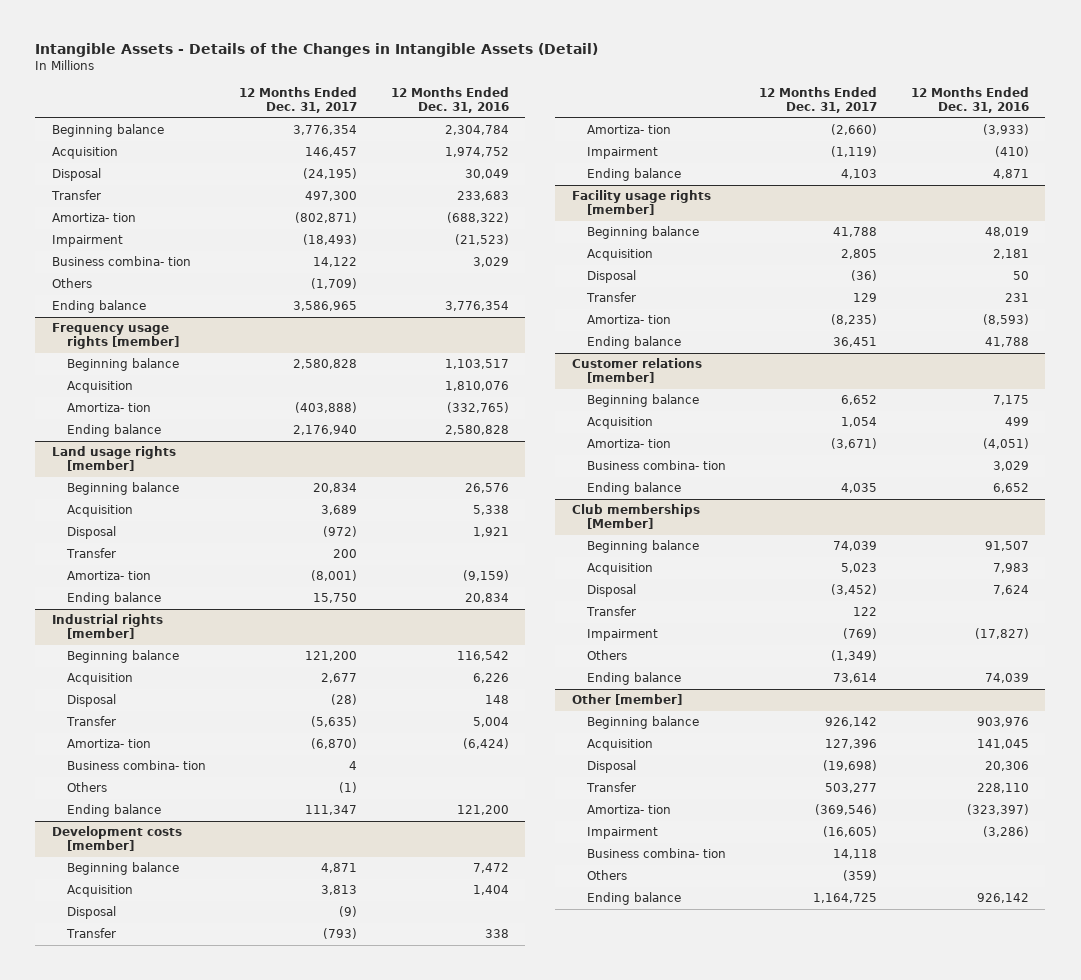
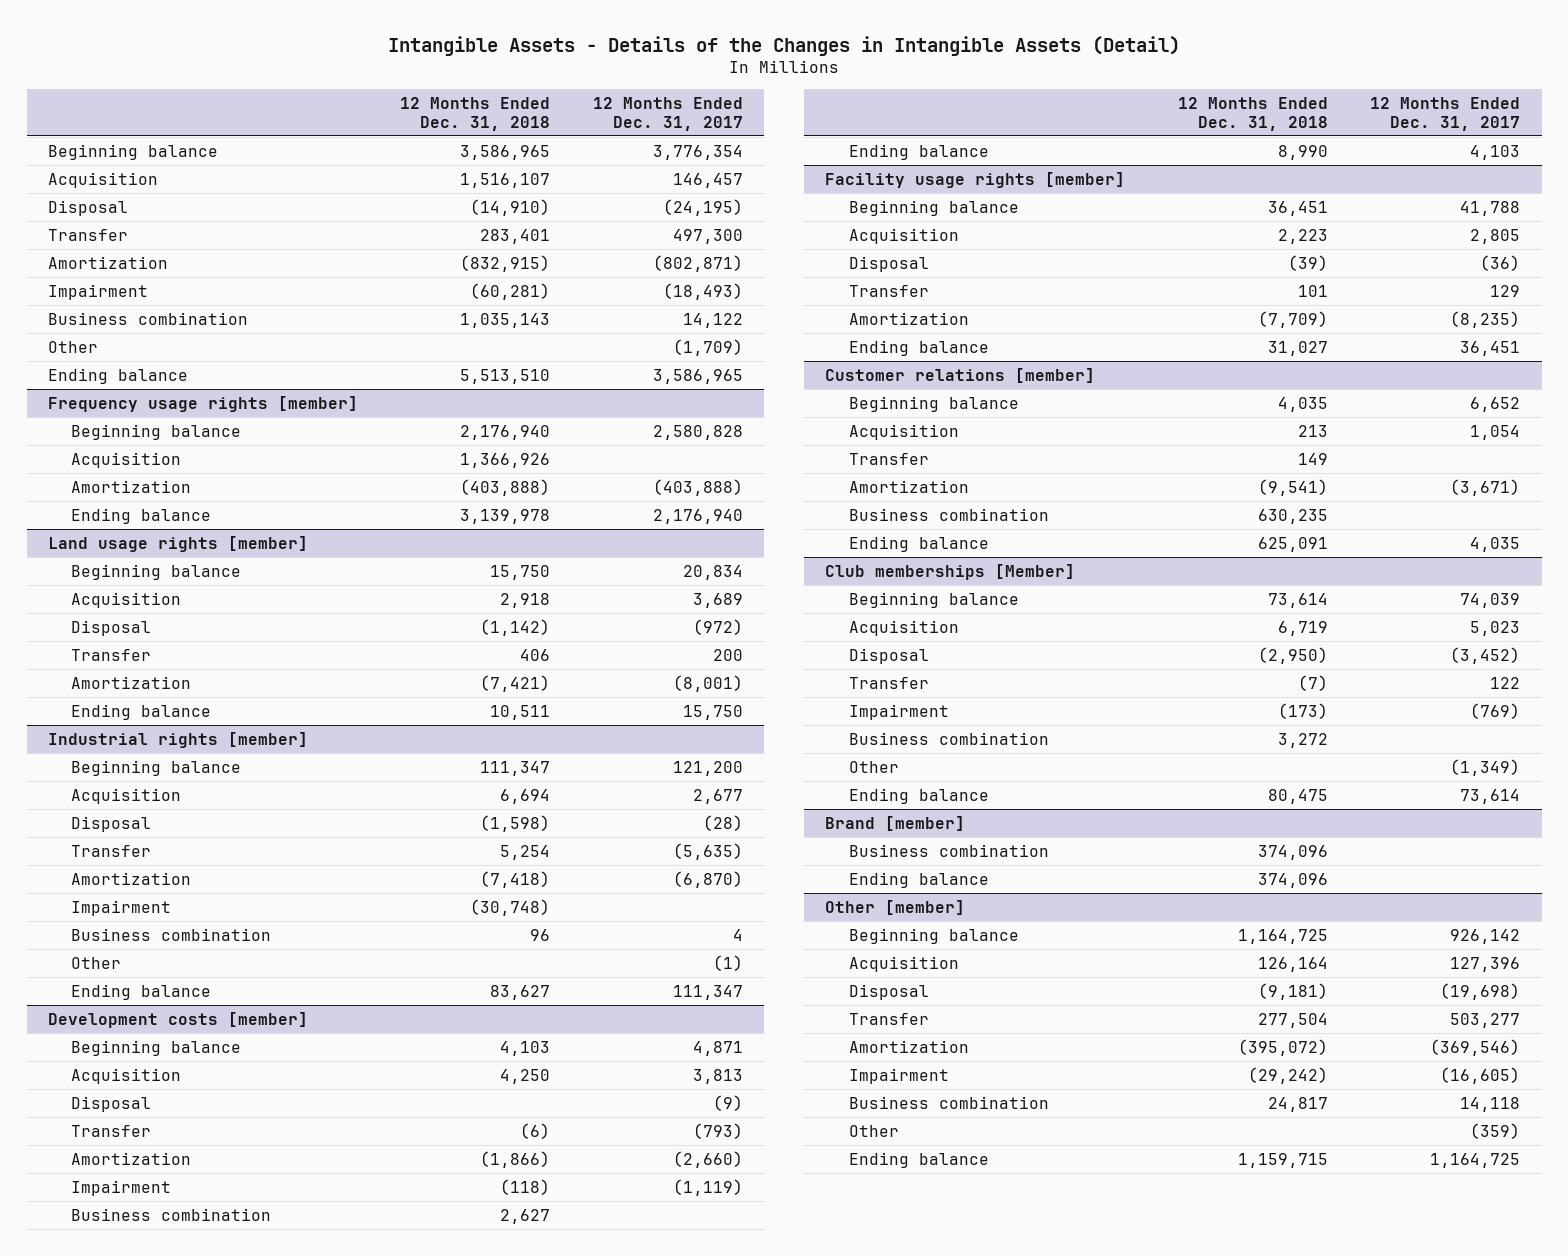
[390,86,509,113] 12 Months Ended Dec. 31, 2016 -> none
none -> [400,97,551,131] 12 Months Ended Dec. 31, 2018
[51,213,136,223] Amortiza- tion -> [47,255,168,269] Amortization
[51,256,191,267] Business combina- tion -> [47,311,248,325] Business combination
[51,278,92,289] Others -> [47,340,98,353] Other
[67,403,152,413] Amortiza- tion -> [71,479,192,493] Amortization
[67,571,152,581] Amortiza- tion -> [71,675,192,689] Amortization
[67,739,152,749] Amortiza- tion -> [71,871,192,885] Amortization
none -> [71,899,172,916] Impairment
[67,760,207,771] Business combina- tion -> [71,927,272,941] Business combination
[67,782,108,793] Others -> [71,956,122,969] Other
[587,125,672,135] Amortiza- tion -> [71,1151,192,1165] Amortization
none -> [71,1207,272,1221] Business combination
[587,315,672,325] Amortiza- tion -> [848,311,969,325] Amortization
none -> [848,452,929,465] Transfer
[587,439,672,449] Amortiza- tion -> [848,479,969,493] Amortization
[587,460,727,471] Business combina- tion -> [848,507,1049,521] Business combination
none -> [848,731,1049,745] Business combination
[587,650,628,661] Others -> [848,760,899,773] Other
none -> [825,815,966,831] Brand [member]
none -> [848,843,1049,857] Business combination
none -> [848,871,989,888] Ending balance
[587,805,672,815] Amortiza- tion -> [848,1039,969,1053] Amortization
[587,848,727,859] Business combina- tion -> [848,1095,1049,1109] Business combination
[587,870,628,881] Others -> [848,1124,899,1137] Other

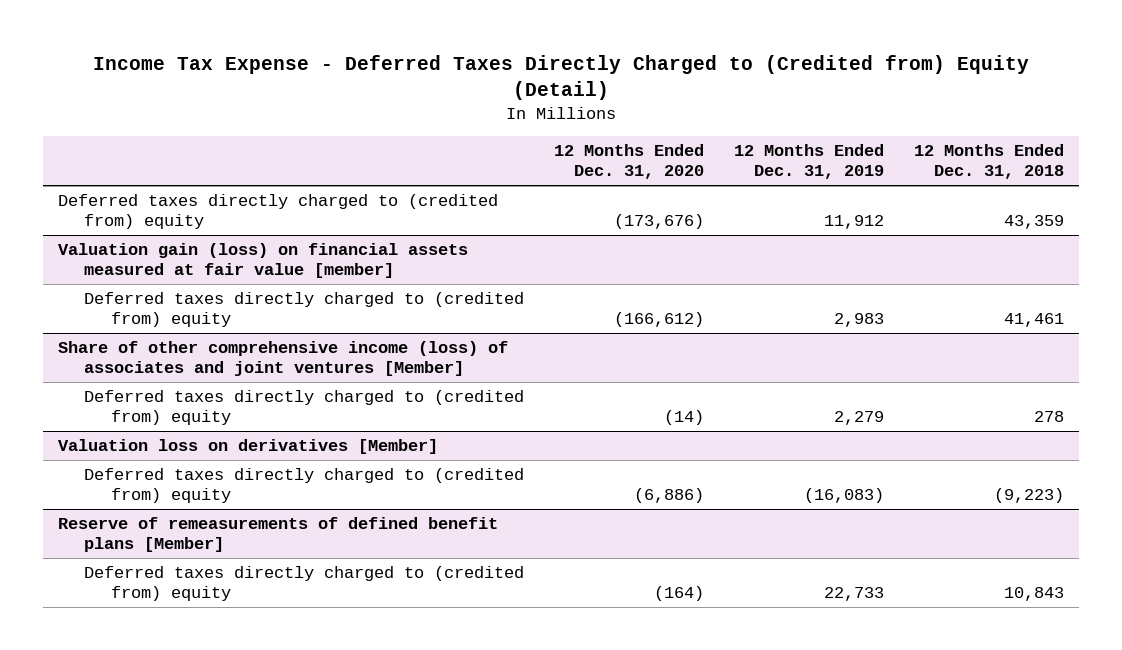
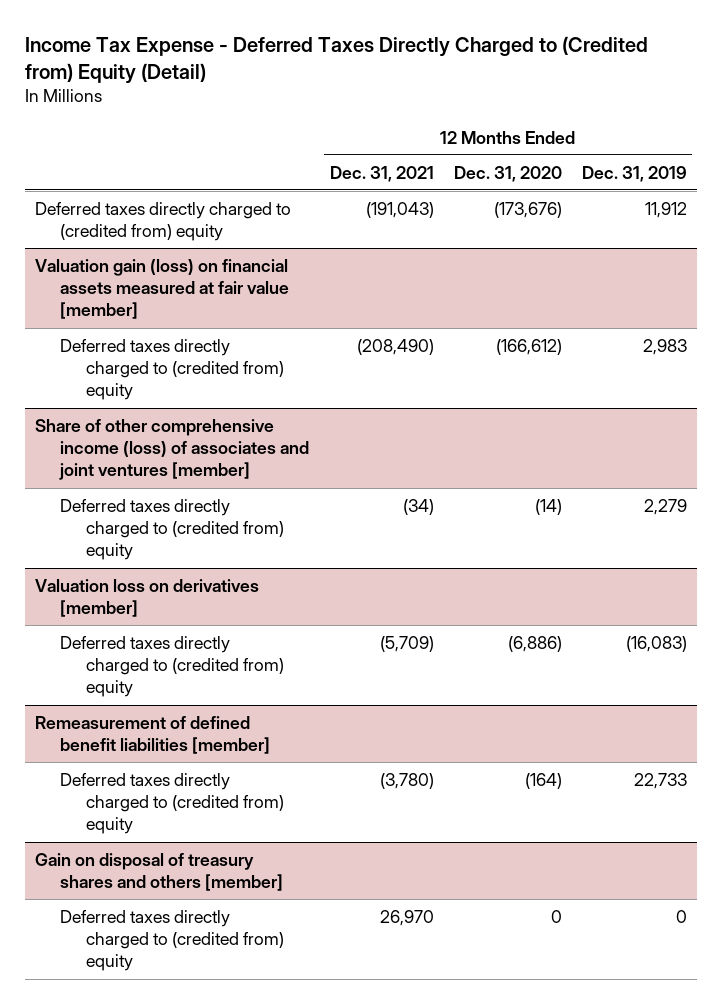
[914,144,1065,180] 12 Months Ended Dec. 31, 2018 -> none
none -> [329,165,434,182] Dec. 31, 2021
[58,341,509,377] Share of other comprehensive income (loss) of associates and joint ventures [Member] -> [35,418,310,481] Share of other comprehensive income (loss) of associates and joint ventures [member]
[58,439,439,455] Valuation loss on derivatives [Member] -> [35,578,260,618] Valuation loss on derivatives [member]
[58,517,499,553] Reserve of remeasurements of defined benefit plans [Member] -> [35,715,271,755] Remeasurement of defined benefit liabilities [member]
none -> [35,852,284,892] Gain on disposal of treasury shares and others [member]
none -> [60,909,284,972] Deferred taxes directly charged to (credited from) equity

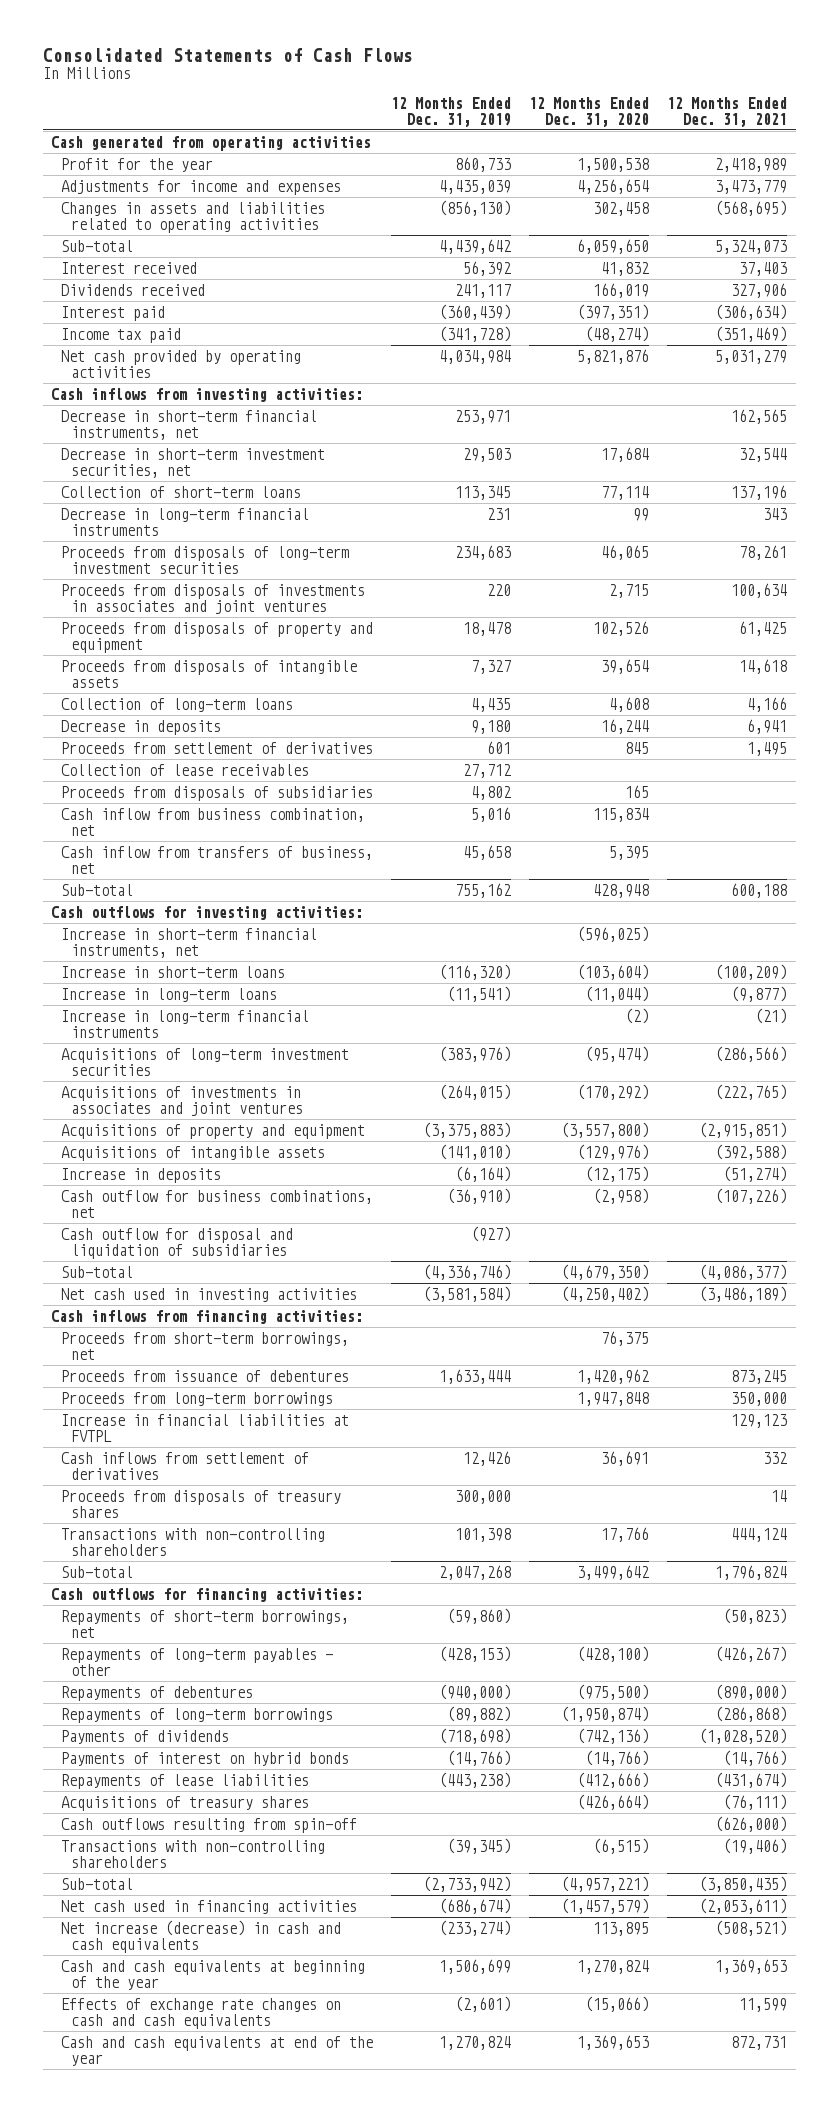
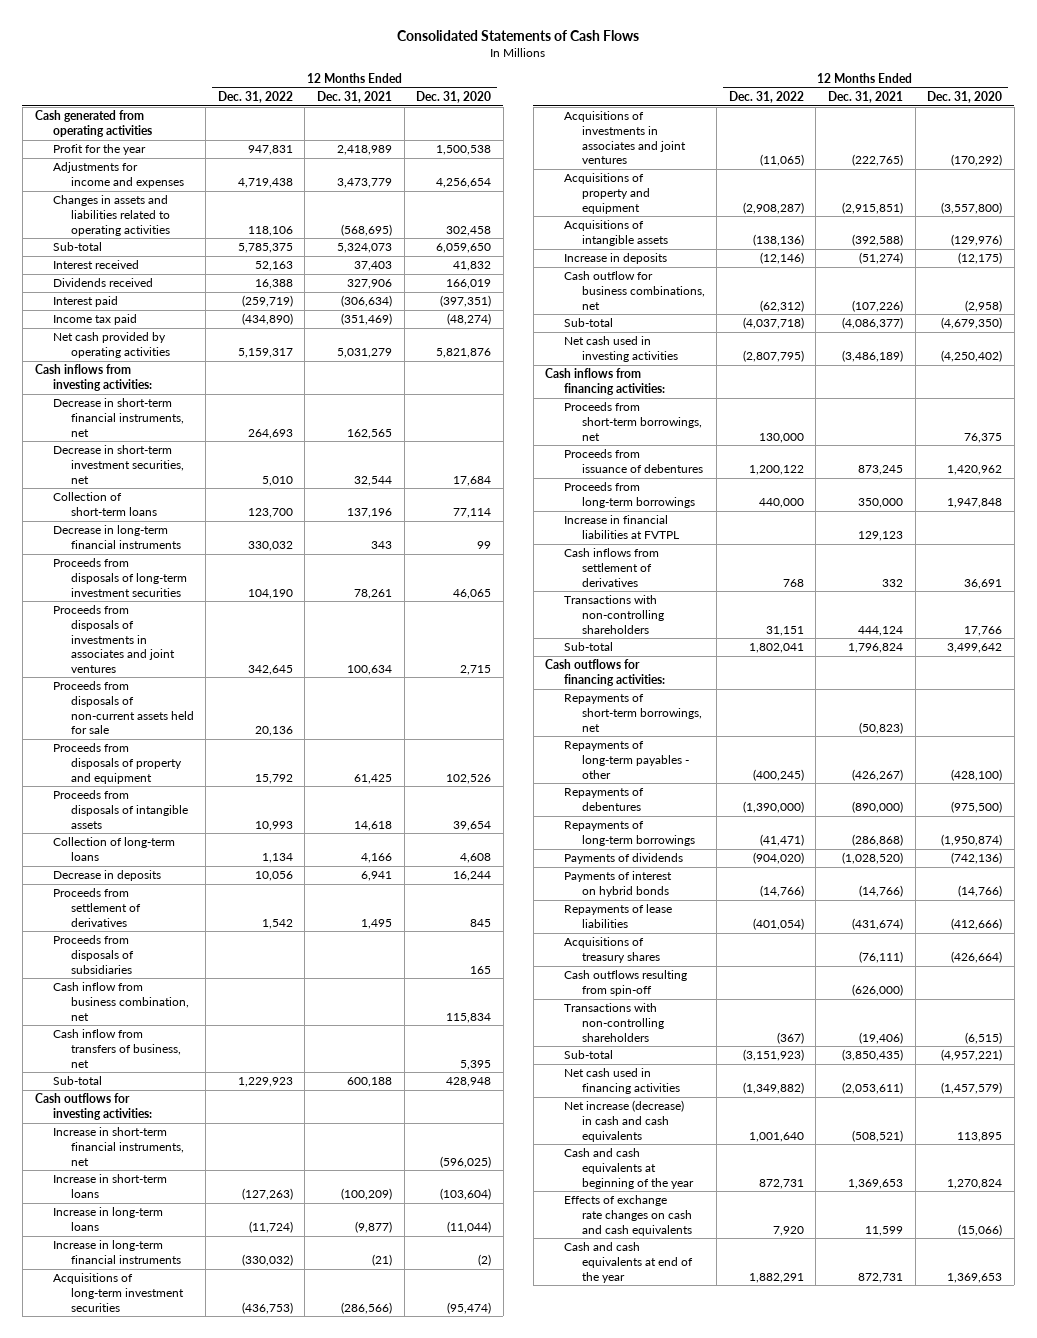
[391,96,512,127] 12 Months Ended Dec. 31, 2019 -> none
none -> [217,90,293,103] Dec. 31, 2022
none -> [52,681,194,735] Proceeds from disposals of non-current assets held for sale
[61,763,310,776] Collection of lease receivables -> none
[61,1227,294,1259] Cash outflow for disposal and liquidation of subsidiaries -> none
[61,1489,342,1518] Proceeds from disposals of treasury shares -> none

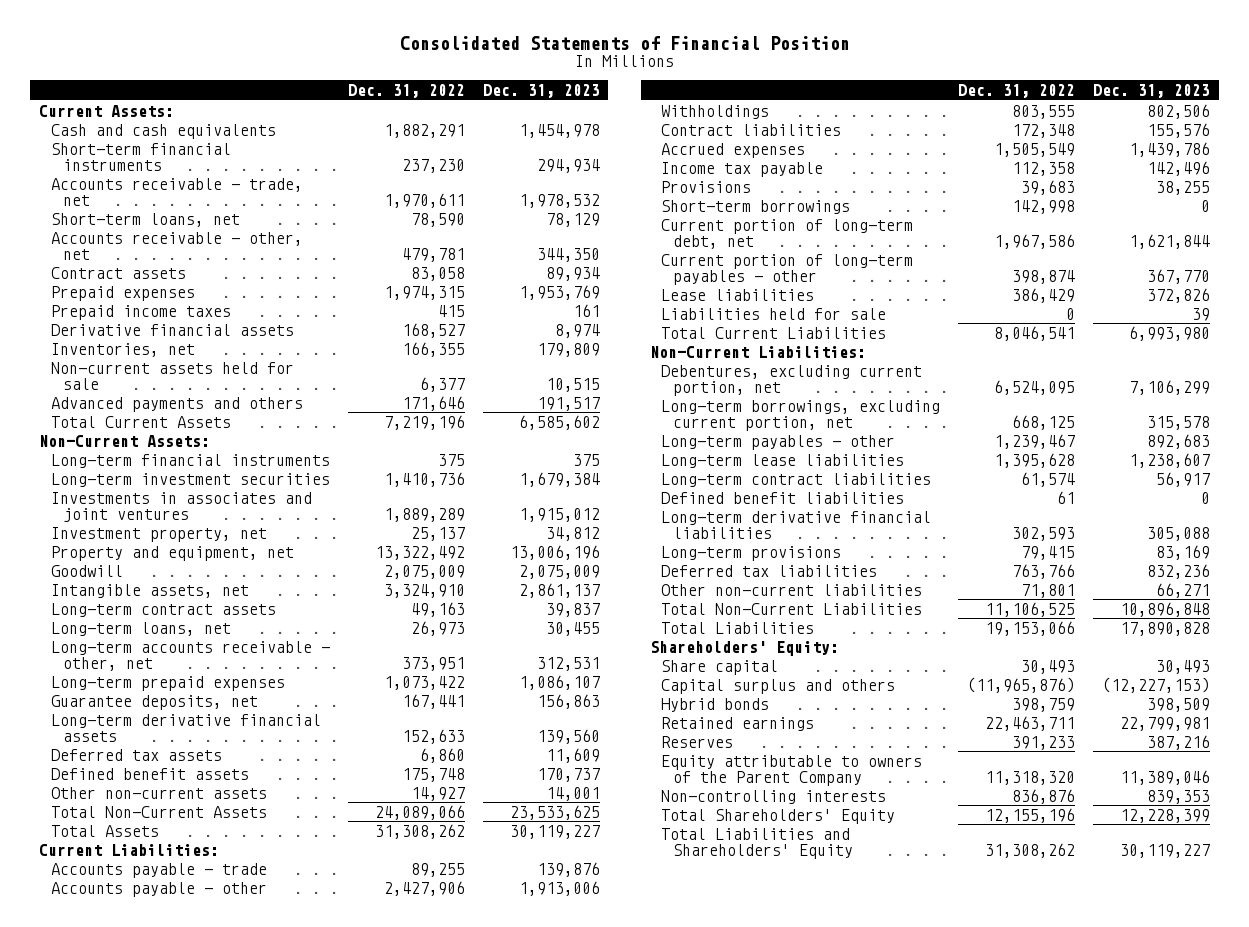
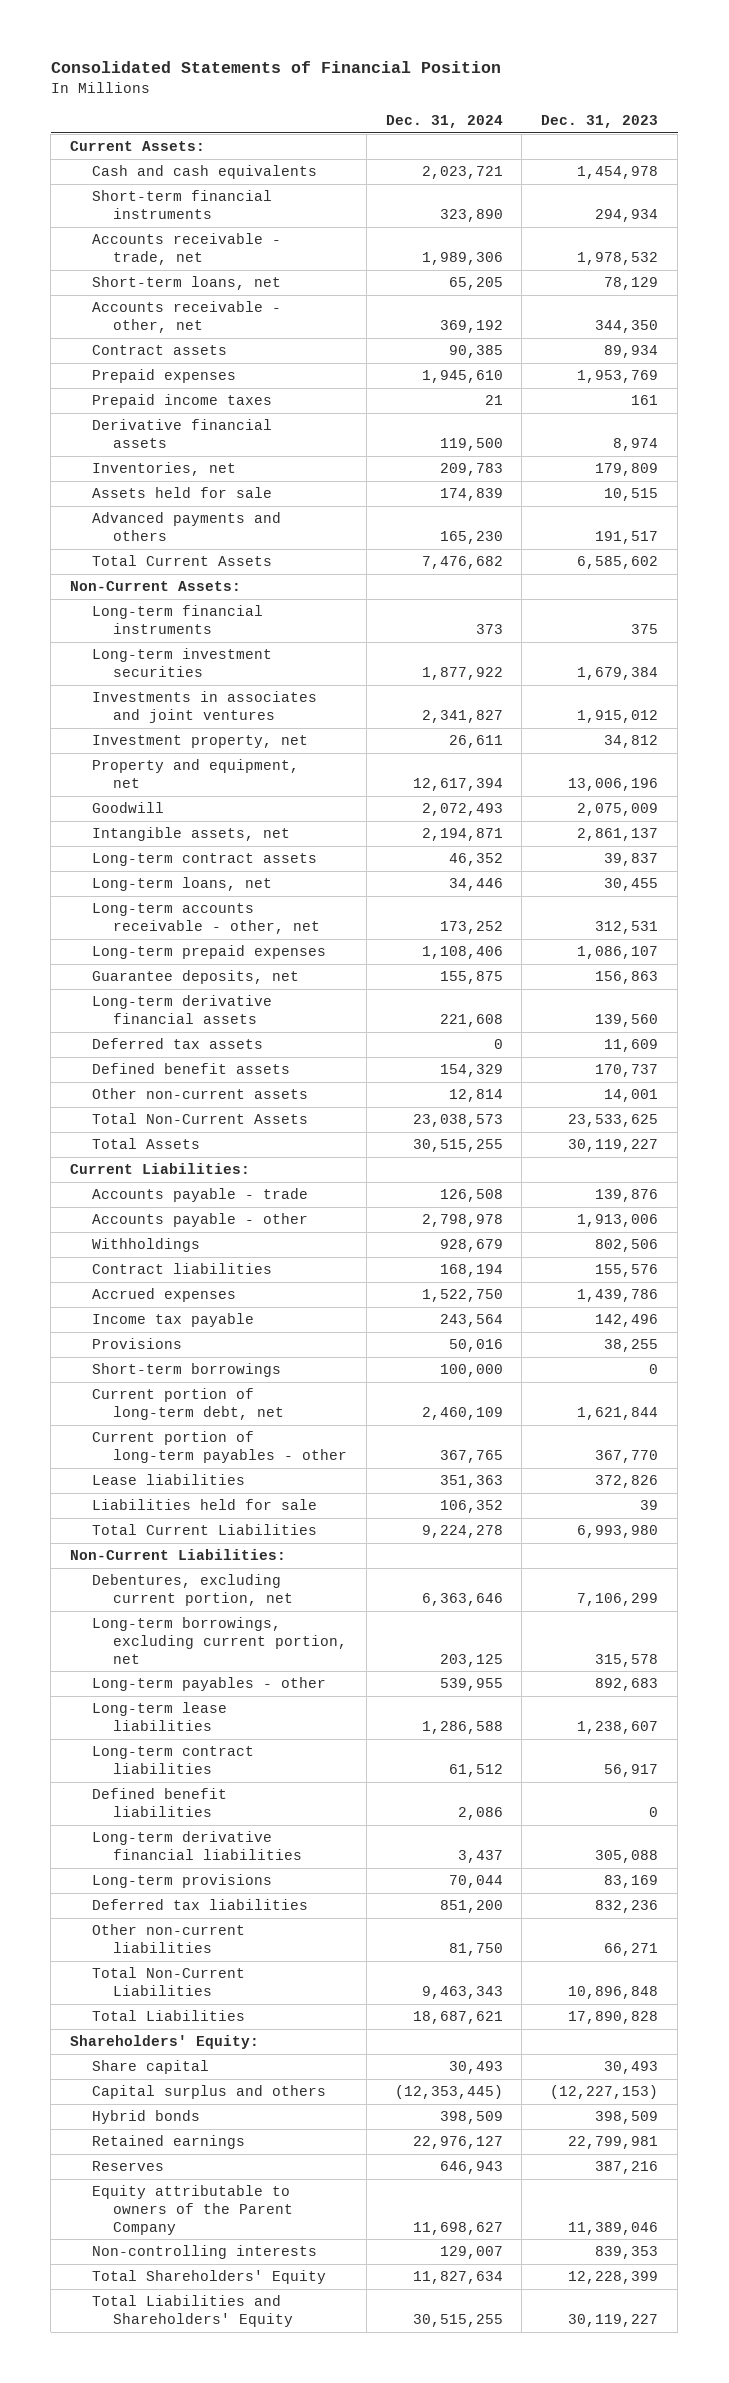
[347,83,465,98] Dec. 31, 2022 -> none
none -> [385,114,503,128] Dec. 31, 2024
[50,361,294,390] Non-current assets held for sale -> [91,487,272,499] Assets held for sale

